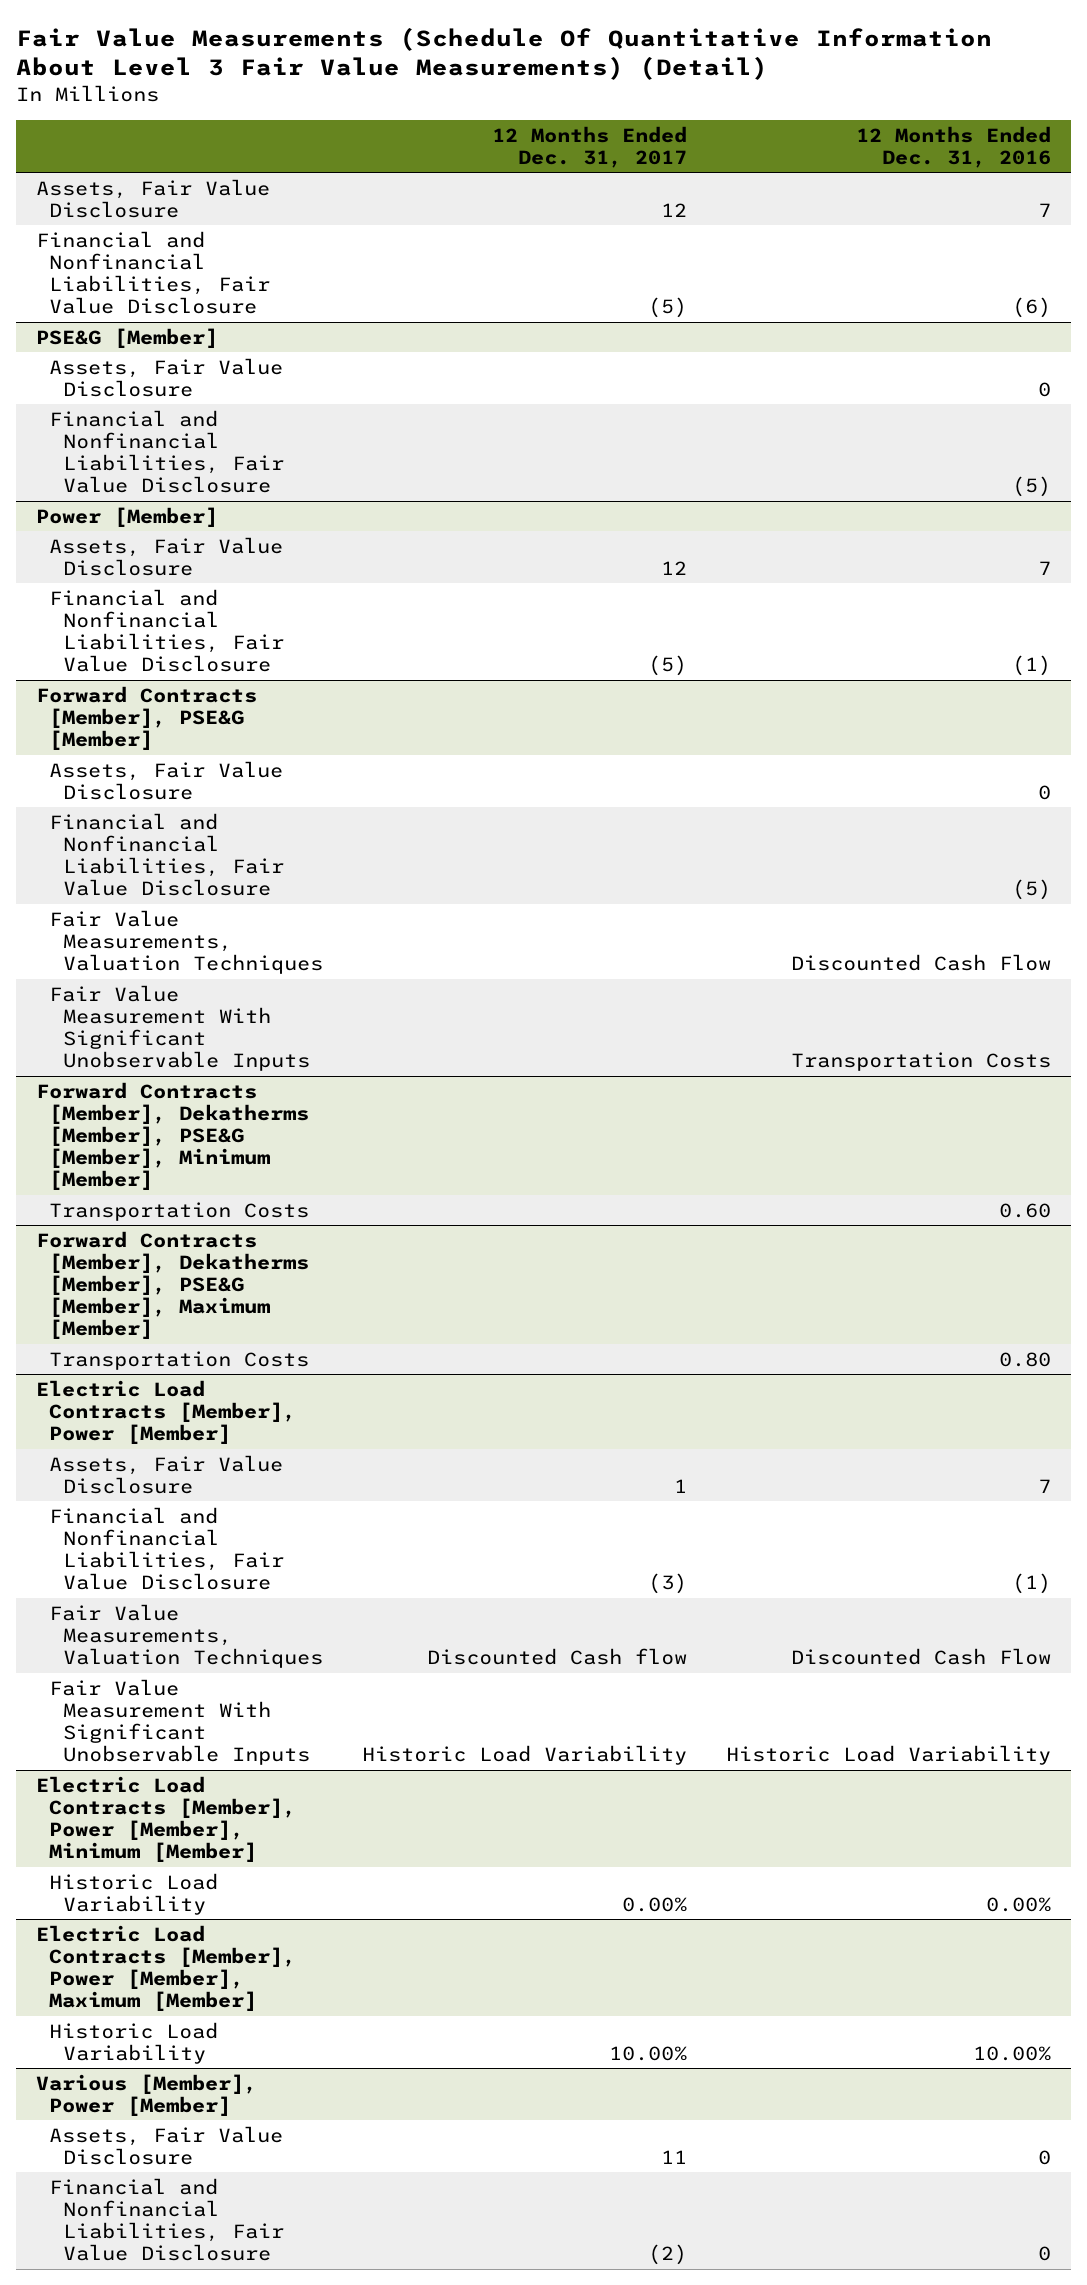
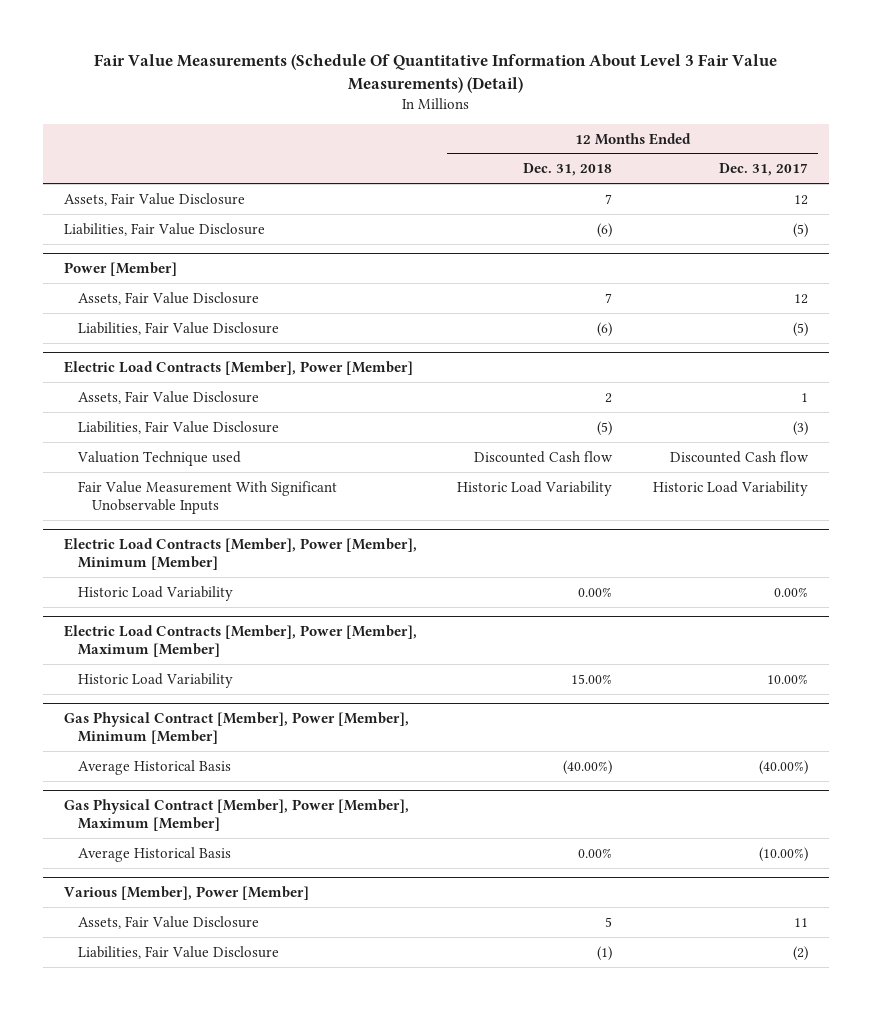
[855,125,1051,169] 12 Months Ended Dec. 31, 2016 -> none
none -> [523,163,613,177] Dec. 31, 2018
[35,327,218,348] PSE&G [Member] -> none
[49,357,284,397] Assets, Fair Value Disclosure -> none
[49,409,284,494] Financial and Nonfinancial Liabilities, Fair Value Disclosure -> none
[35,230,271,315] Financial and Nonfinancial Liabilities, Fair Value Disclosure -> [63,222,265,236] Liabilities, Fair Value Disclosure
[35,685,257,751] Forward Contracts [Member], PSE&G [Member] -> none
[49,760,284,800] Assets, Fair Value Disclosure -> none
[49,812,284,897] Financial and Nonfinancial Liabilities, Fair Value Disclosure -> none
[49,909,323,975] Fair Value Measurements, Valuation Techniques -> none
[49,984,310,1072] Fair Value Measurement With Significant Unobservable Inputs -> none
[35,1081,310,1191] Forward Contracts [Member], Dekatherms [Member], PSE&G [Member], Minimum [Member] -> none
[49,1201,310,1221] Transportation Costs -> none
[35,1230,310,1340] Forward Contracts [Member], Dekatherms [Member], PSE&G [Member], Maximum [Member] -> none
[49,1350,310,1370] Transportation Costs -> none
[49,588,284,673] Financial and Nonfinancial Liabilities, Fair Value Disclosure -> [78,321,280,335] Liabilities, Fair Value Disclosure
[49,1603,323,1669] Fair Value Measurements, Valuation Techniques -> none
[49,1506,284,1591] Financial and Nonfinancial Liabilities, Fair Value Disclosure -> [78,420,280,434] Liabilities, Fair Value Disclosure
none -> [77,450,242,466] Valuation Technique used
none -> [63,711,409,745] Gas Physical Contract [Member], Power [Member], Minimum [Member]
none -> [78,759,232,775] Average Historical Basis
none -> [63,798,409,832] Gas Physical Contract [Member], Power [Member], Maximum [Member]
none -> [78,846,232,862] Average Historical Basis
[49,2177,284,2262] Financial and Nonfinancial Liabilities, Fair Value Disclosure -> [78,945,280,959] Liabilities, Fair Value Disclosure

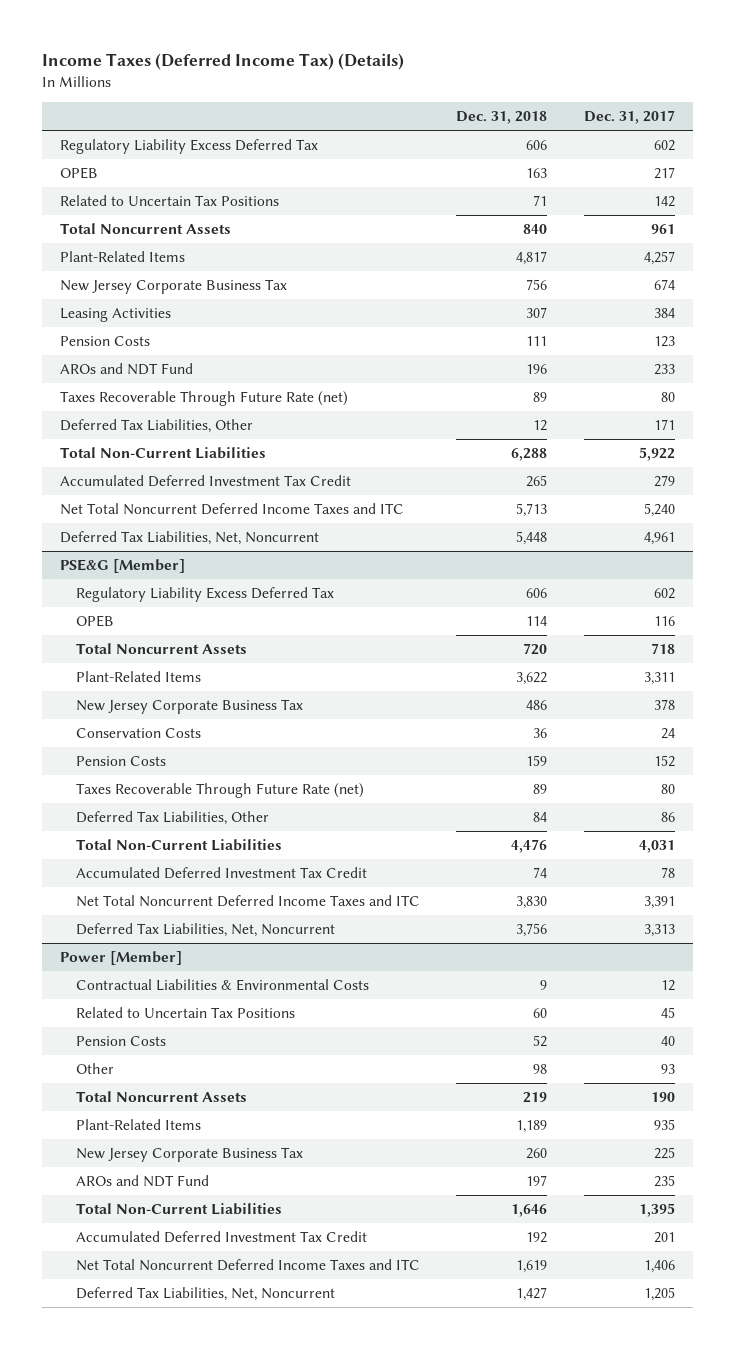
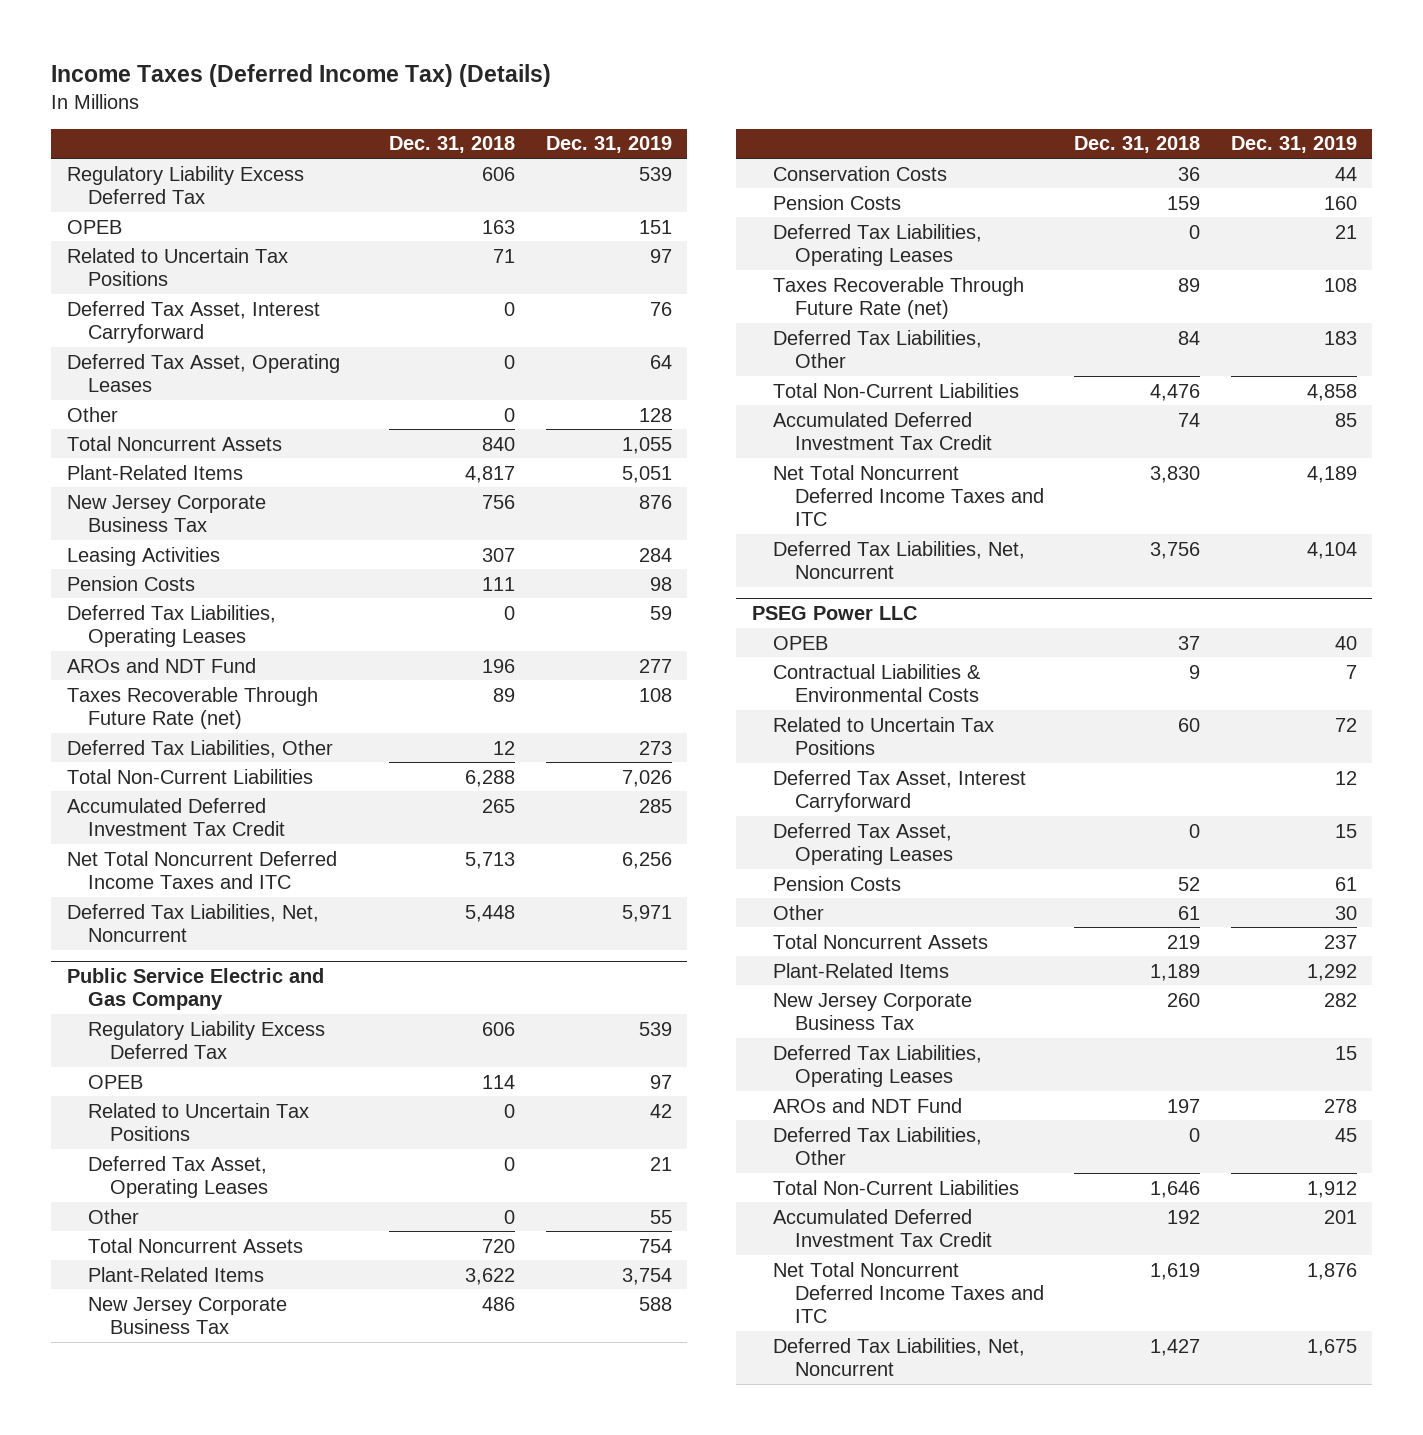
[584,110,676,125] Dec. 31, 2017 -> none
none -> [545,136,672,154] Dec. 31, 2019
none -> [66,300,320,343] Deferred Tax Asset, Interest Carryforward
none -> [66,353,340,392] Deferred Tax Asset, Operating Leases
none -> [66,406,118,422] Other
none -> [66,604,276,647] Deferred Tax Liabilities, Operating Leases
[60,559,186,574] PSE&G [Member] -> none
none -> [66,968,324,1011] Public Service Electric and Gas Company
none -> [88,1102,310,1141] Related to Uncertain Tax Positions
none -> [88,1155,268,1198] Deferred Tax Asset, Operating Leases
none -> [88,1208,140,1224] Other
none -> [773,223,983,266] Deferred Tax Liabilities, Operating Leases
[60,951,183,966] Power [Member] -> none
none -> [751,606,917,621] PSEG Power LLC
none -> [773,635,829,650] OPEB
none -> [773,769,1027,812] Deferred Tax Asset, Interest Carryforward
none -> [773,822,953,865] Deferred Tax Asset, Operating Leases
[533,1064,548,1075] 98 -> [1178,905,1201,920] 61
none -> [773,1044,983,1087] Deferred Tax Liabilities, Operating Leases
none -> [773,1126,983,1165] Deferred Tax Liabilities, Other

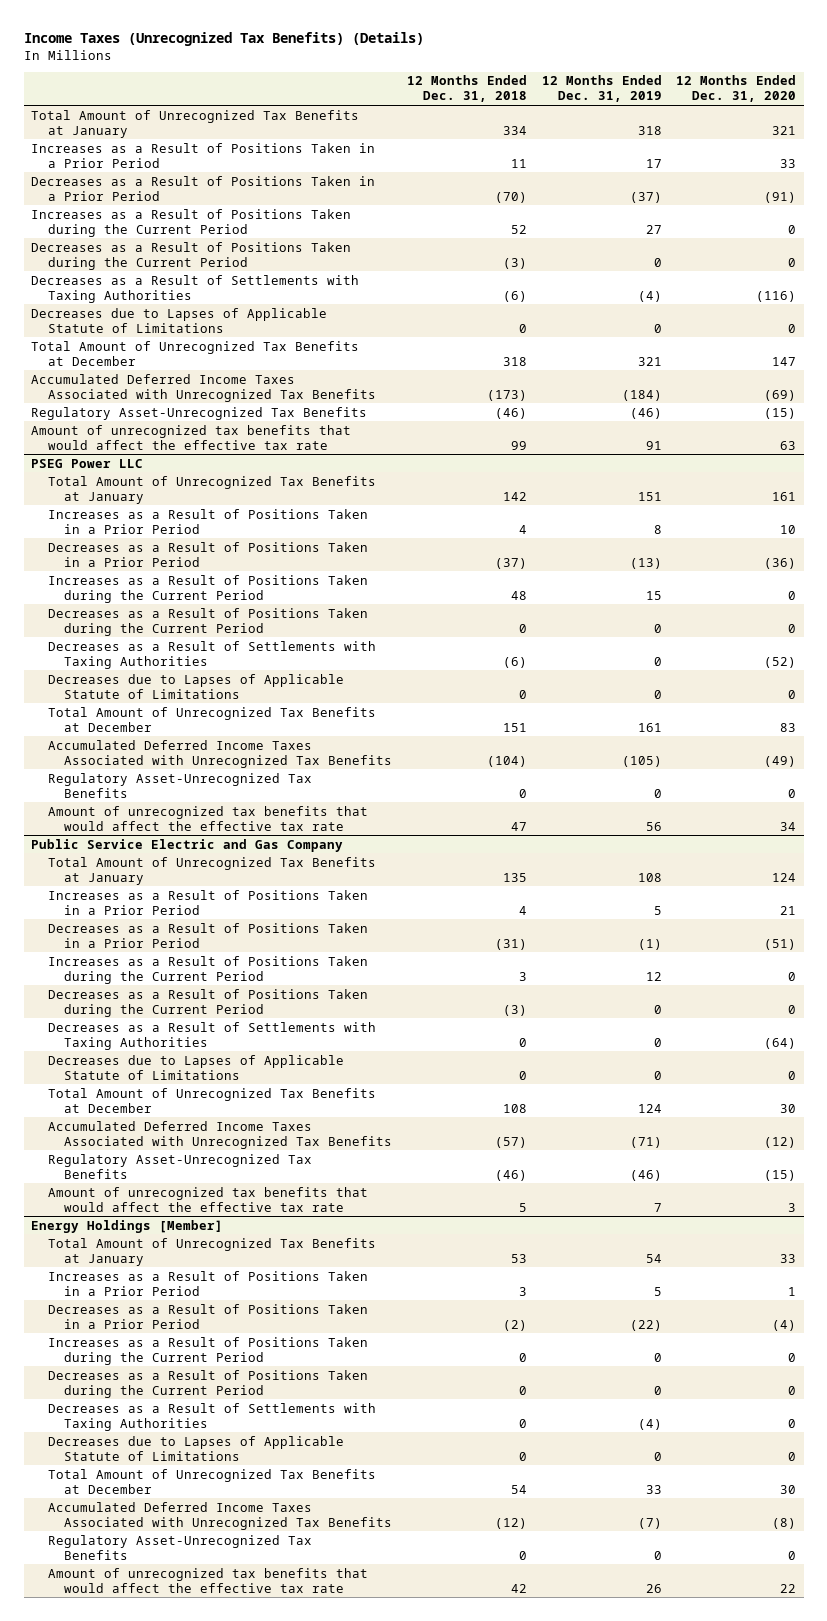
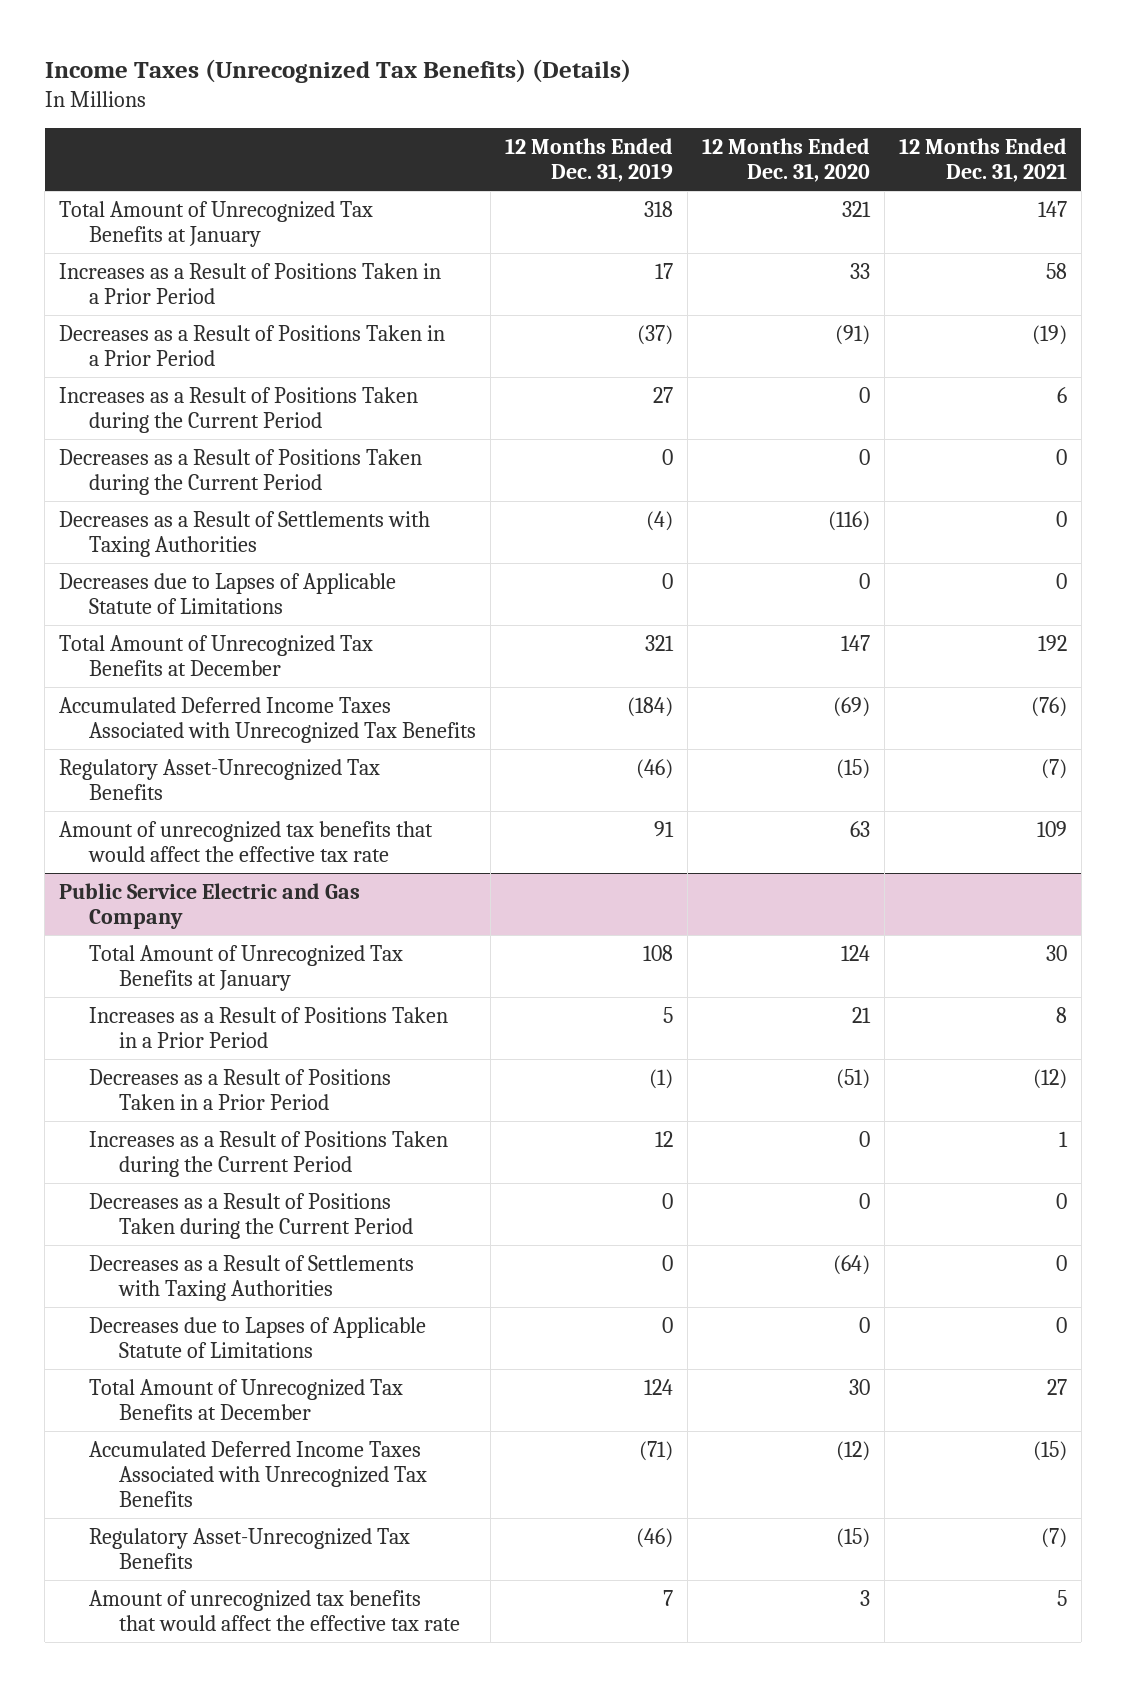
[406,75,527,103] 12 Months Ended Dec. 31, 2018 -> none
none -> [898,137,1067,183] 12 Months Ended Dec. 31, 2021
[31,458,144,468] PSEG Power LLC -> none
[47,475,376,504] Total Amount of Unrecognized Tax Benefits at January -> none
[47,508,368,534] Increases as a Result of Positions Taken in a Prior Period -> none
[47,541,368,567] Decreases as a Result of Positions Taken in a Prior Period -> none
[47,574,368,603] Increases as a Result of Positions Taken during the Current Period -> none
[47,607,368,636] Decreases as a Result of Positions Taken during the Current Period -> none
[47,640,376,669] Decreases as a Result of Settlements with Taxing Authorities -> none
[47,673,344,699] Decreases due to Lapses of Applicable Statute of Limitations -> none
[47,706,376,732] Total Amount of Unrecognized Tax Benefits at December -> none
[47,739,393,768] Accumulated Deferred Income Taxes Associated with Unrecognized Tax Benefits -> none
[47,772,312,798] Regulatory Asset-Unrecognized Tax Benefits -> none
[47,805,368,831] Amount of unrecognized tax benefits that would affect the effective tax rate -> none
[31,1219,224,1233] Energy Holdings [Member] -> none
[47,1237,376,1266] Total Amount of Unrecognized Tax Benefits at January -> none
[47,1270,368,1296] Increases as a Result of Positions Taken in a Prior Period -> none
[47,1303,368,1329] Decreases as a Result of Positions Taken in a Prior Period -> none
[47,1336,368,1365] Increases as a Result of Positions Taken during the Current Period -> none
[47,1369,368,1398] Decreases as a Result of Positions Taken during the Current Period -> none
[47,1402,376,1431] Decreases as a Result of Settlements with Taxing Authorities -> none
[47,1435,344,1461] Decreases due to Lapses of Applicable Statute of Limitations -> none
[47,1468,376,1494] Total Amount of Unrecognized Tax Benefits at December -> none
[47,1501,393,1530] Accumulated Deferred Income Taxes Associated with Unrecognized Tax Benefits -> none
[47,1534,312,1560] Regulatory Asset-Unrecognized Tax Benefits -> none
[47,1567,368,1593] Amount of unrecognized tax benefits that would affect the effective tax rate -> none

